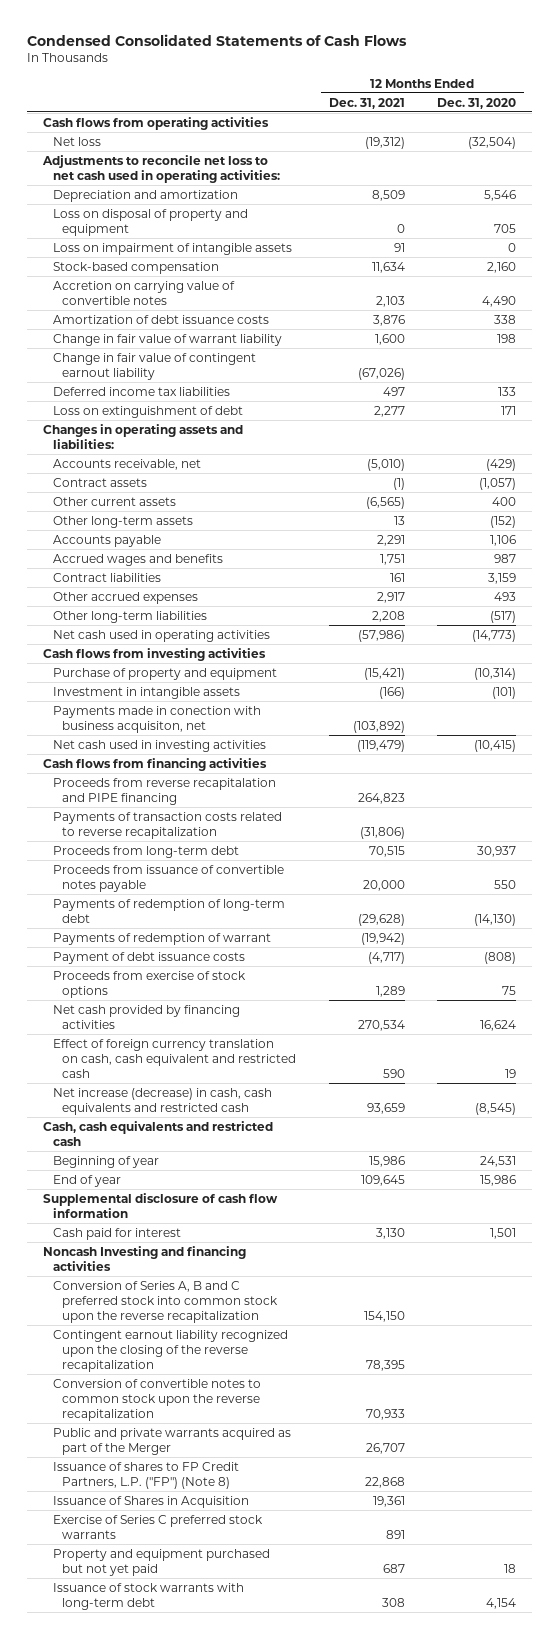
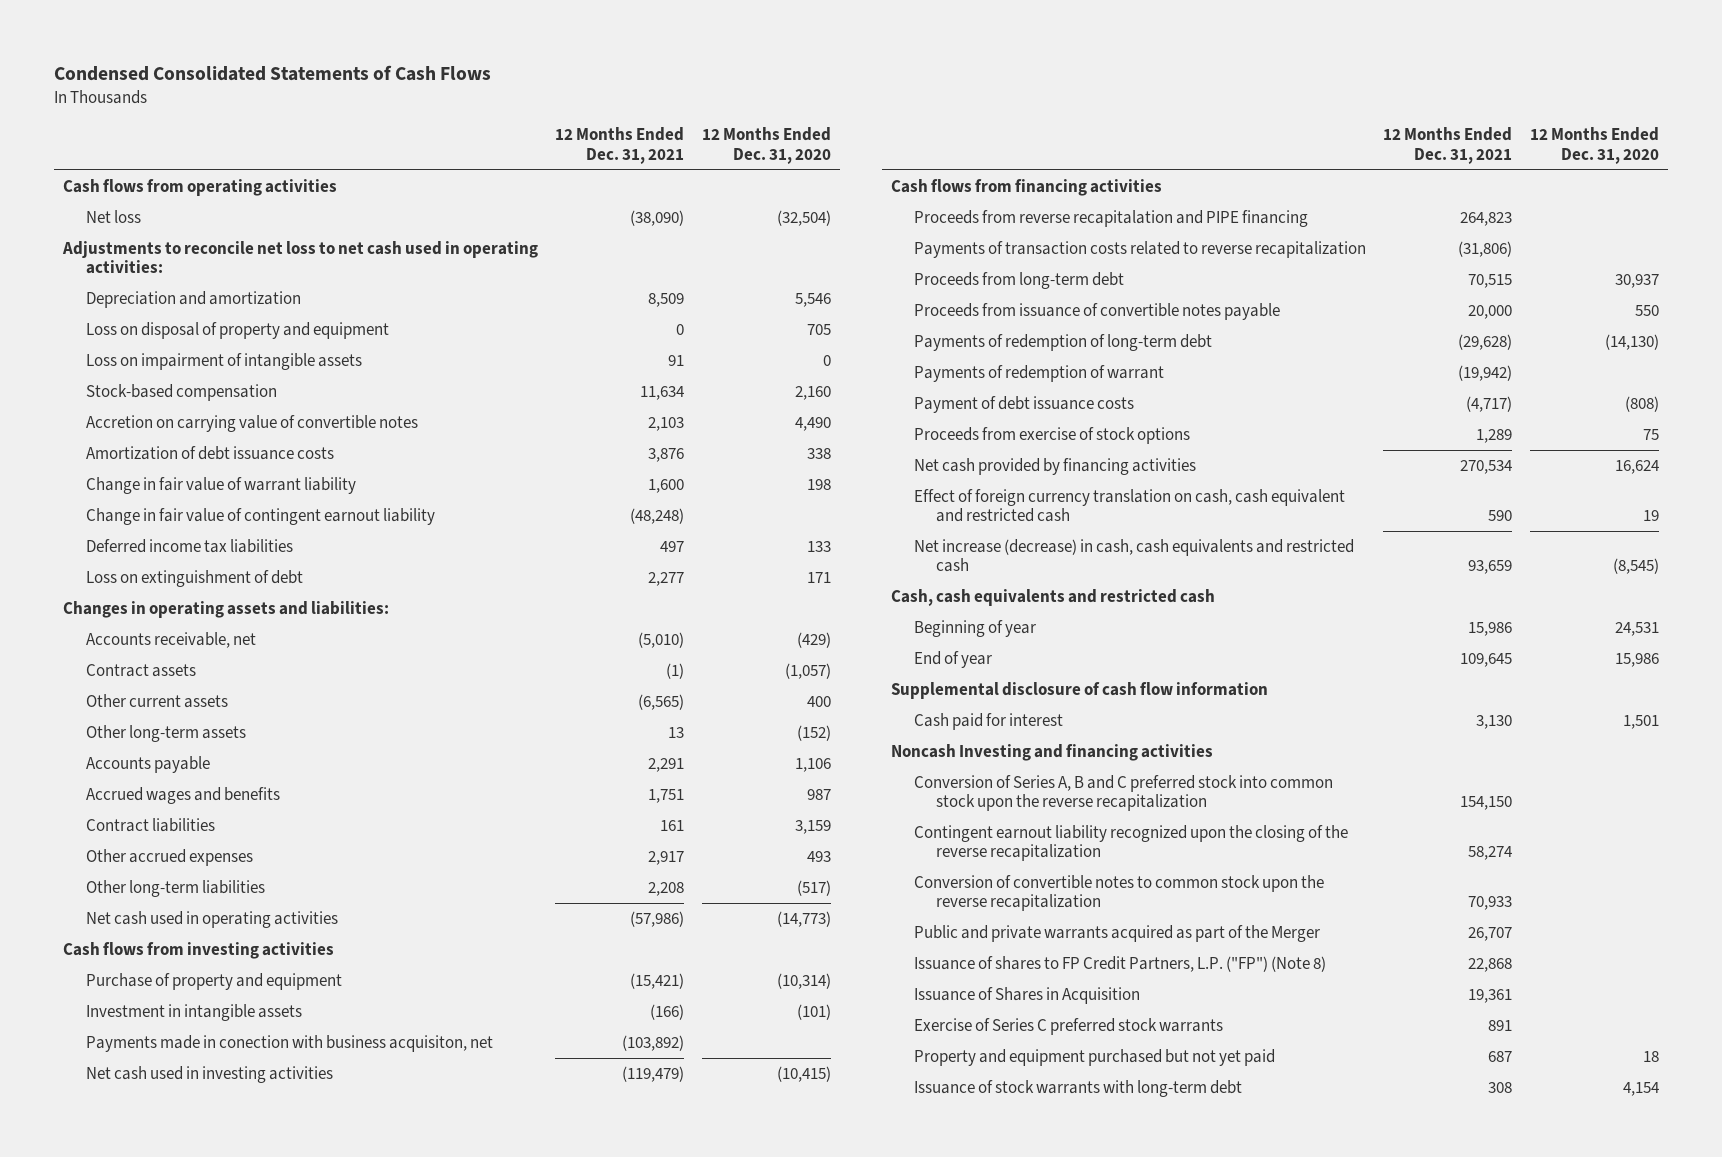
[364,136,405,149] (19,312) -> [630,209,685,226] (38,090)
[357,367,405,380] (67,026) -> [630,507,685,524] (48,248)
[365,1360,405,1372] 78,395 -> [1468,846,1513,861] 58,274

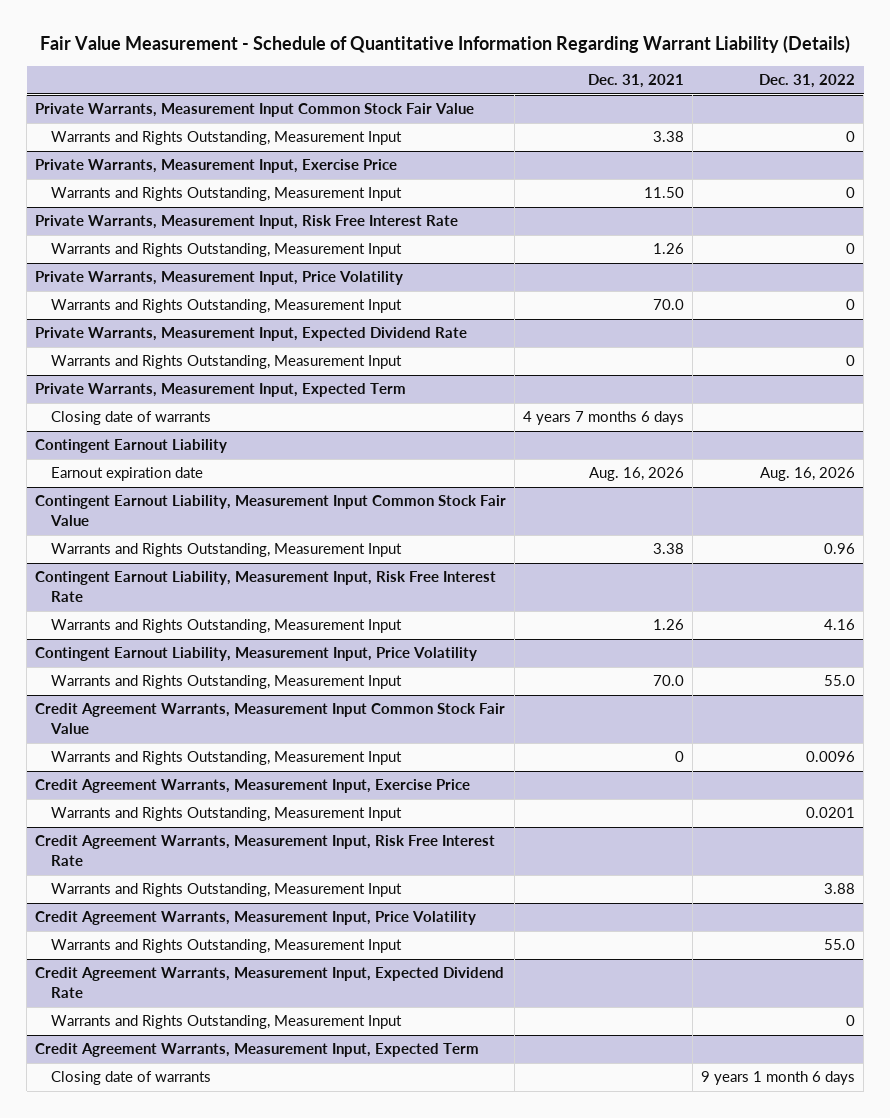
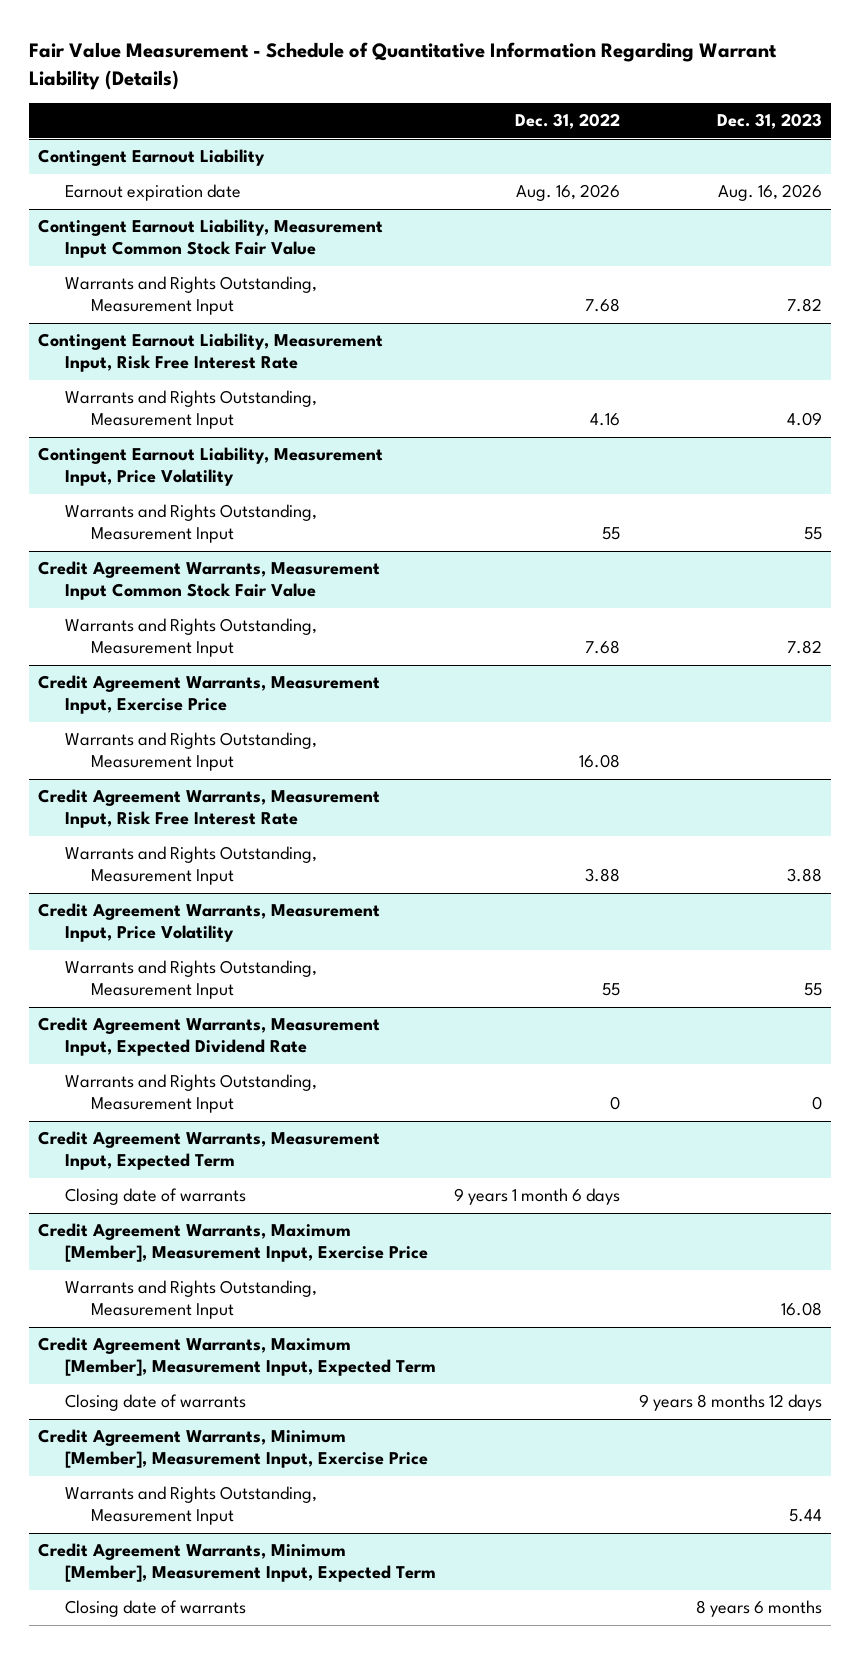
[588,74,685,89] Dec. 31, 2021 -> none
none -> [716,113,822,130] Dec. 31, 2023
[35,103,475,118] Private Warrants, Measurement Input Common Stock Fair Value -> none
[51,131,403,146] Warrants and Rights Outstanding, Measurement Input -> none
[35,159,398,174] Private Warrants, Measurement Input, Exercise Price -> none
[51,187,403,202] Warrants and Rights Outstanding, Measurement Input -> none
[35,215,459,230] Private Warrants, Measurement Input, Risk Free Interest Rate -> none
[51,243,403,258] Warrants and Rights Outstanding, Measurement Input -> none
[35,271,404,286] Private Warrants, Measurement Input, Price Volatility -> none
[51,299,403,314] Warrants and Rights Outstanding, Measurement Input -> none
[35,327,468,342] Private Warrants, Measurement Input, Expected Dividend Rate -> none
[51,355,403,370] Warrants and Rights Outstanding, Measurement Input -> none
[35,383,407,398] Private Warrants, Measurement Input, Expected Term -> none
[51,411,212,426] Closing date of warrants -> none
[824,543,856,555] 0.96 -> [585,298,621,313] 7.68
[824,675,856,687] 55.0 -> [602,527,621,541] 55
[806,751,856,763] 0.0096 -> [585,640,621,655] 7.68
[806,807,856,819] 0.0201 -> [579,754,621,769] 16.08
[824,939,856,951] 55.0 -> [602,983,621,997] 55
none -> [38,1223,428,1263] Credit Agreement Warrants, Maximum [Member], Measurement Input, Exercise Price
none -> [64,1280,317,1320] Warrants and Rights Outstanding, Measurement Input
none -> [38,1337,436,1377] Credit Agreement Warrants, Maximum [Member], Measurement Input, Expected Term
none -> [64,1394,246,1412] Closing date of warrants
none -> [38,1429,428,1469] Credit Agreement Warrants, Minimum [Member], Measurement Input, Exercise Price
none -> [64,1486,317,1526] Warrants and Rights Outstanding, Measurement Input
none -> [38,1543,436,1583] Credit Agreement Warrants, Minimum [Member], Measurement Input, Expected Term
none -> [64,1600,246,1618] Closing date of warrants

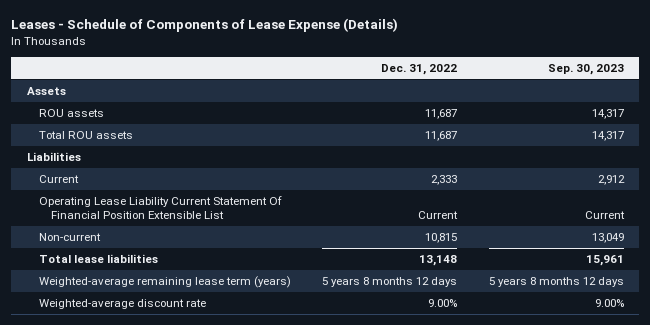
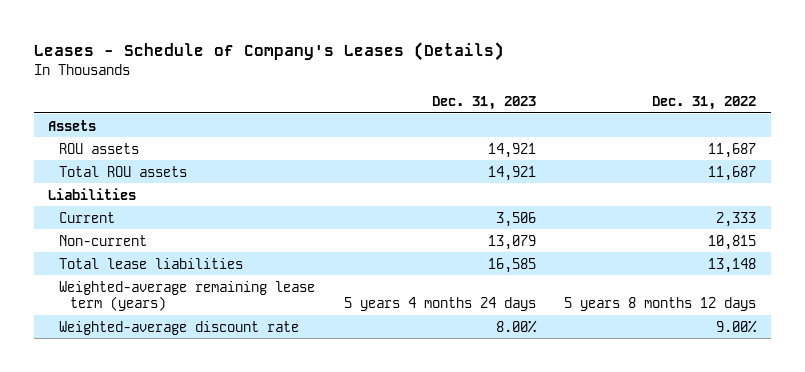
[11,18,399,33] Leases - Schedule of Components of Lease Expense (Details) -> [34,42,505,62] Leases - Schedule of Company's Leases (Details)
[547,63,624,75] Sep. 30, 2023 -> none
none -> [431,95,536,110] Dec. 31, 2023
[38,196,282,220] Operating Lease Liability Current Statement Of Financial Position Extensible List -> none

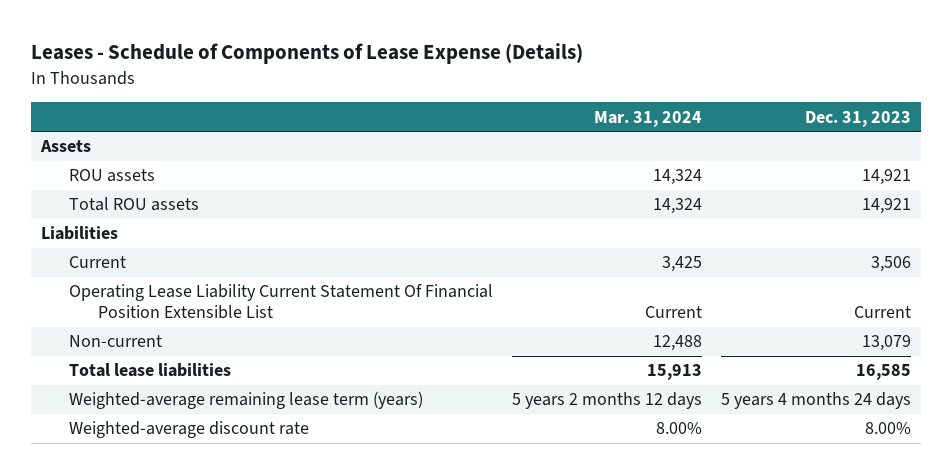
[34,42,505,62] Leases - Schedule of Company's Leases (Details) -> [31,43,584,65] Leases - Schedule of Components of Lease Expense (Details)
[652,95,757,110] Dec. 31, 2022 -> none
none -> [594,110,703,127] Mar. 31, 2024
none -> [69,284,494,320] Operating Lease Liability Current Statement Of Financial Position Extensible List

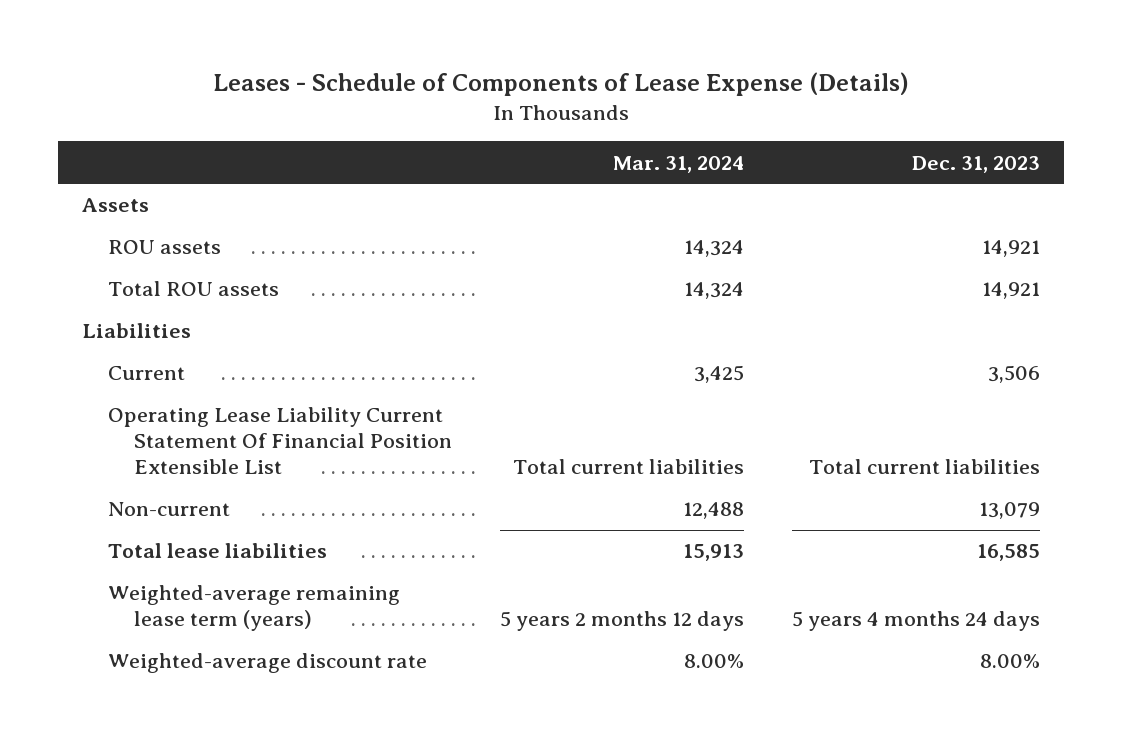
[645,306,703,319] Current -> [512,459,744,475] Total current liabilities
[854,306,912,319] Current -> [808,459,1040,475] Total current liabilities

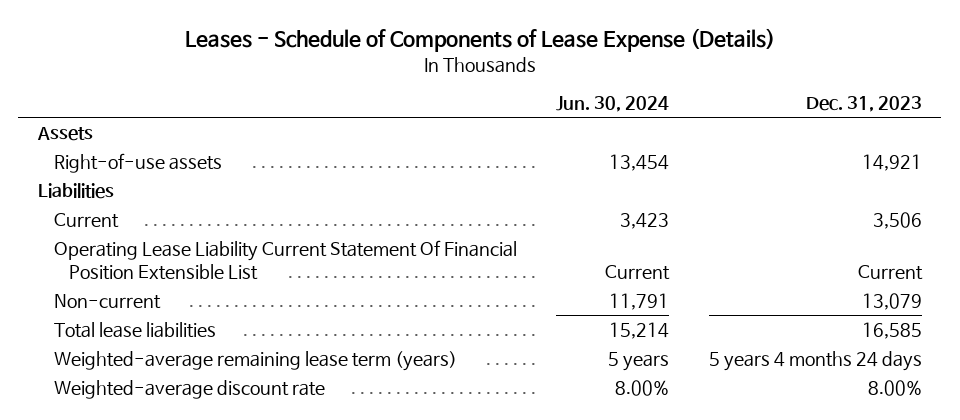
[612,155,744,173] Mar. 31, 2024 -> none
none -> [556,96,670,113] Jun. 30, 2024
[107,281,279,297] Total ROU assets -> none
[107,240,221,255] ROU assets -> [53,152,222,173] Right-of-use assets
[808,459,1040,475] Total current liabilities -> [857,265,923,281] Current

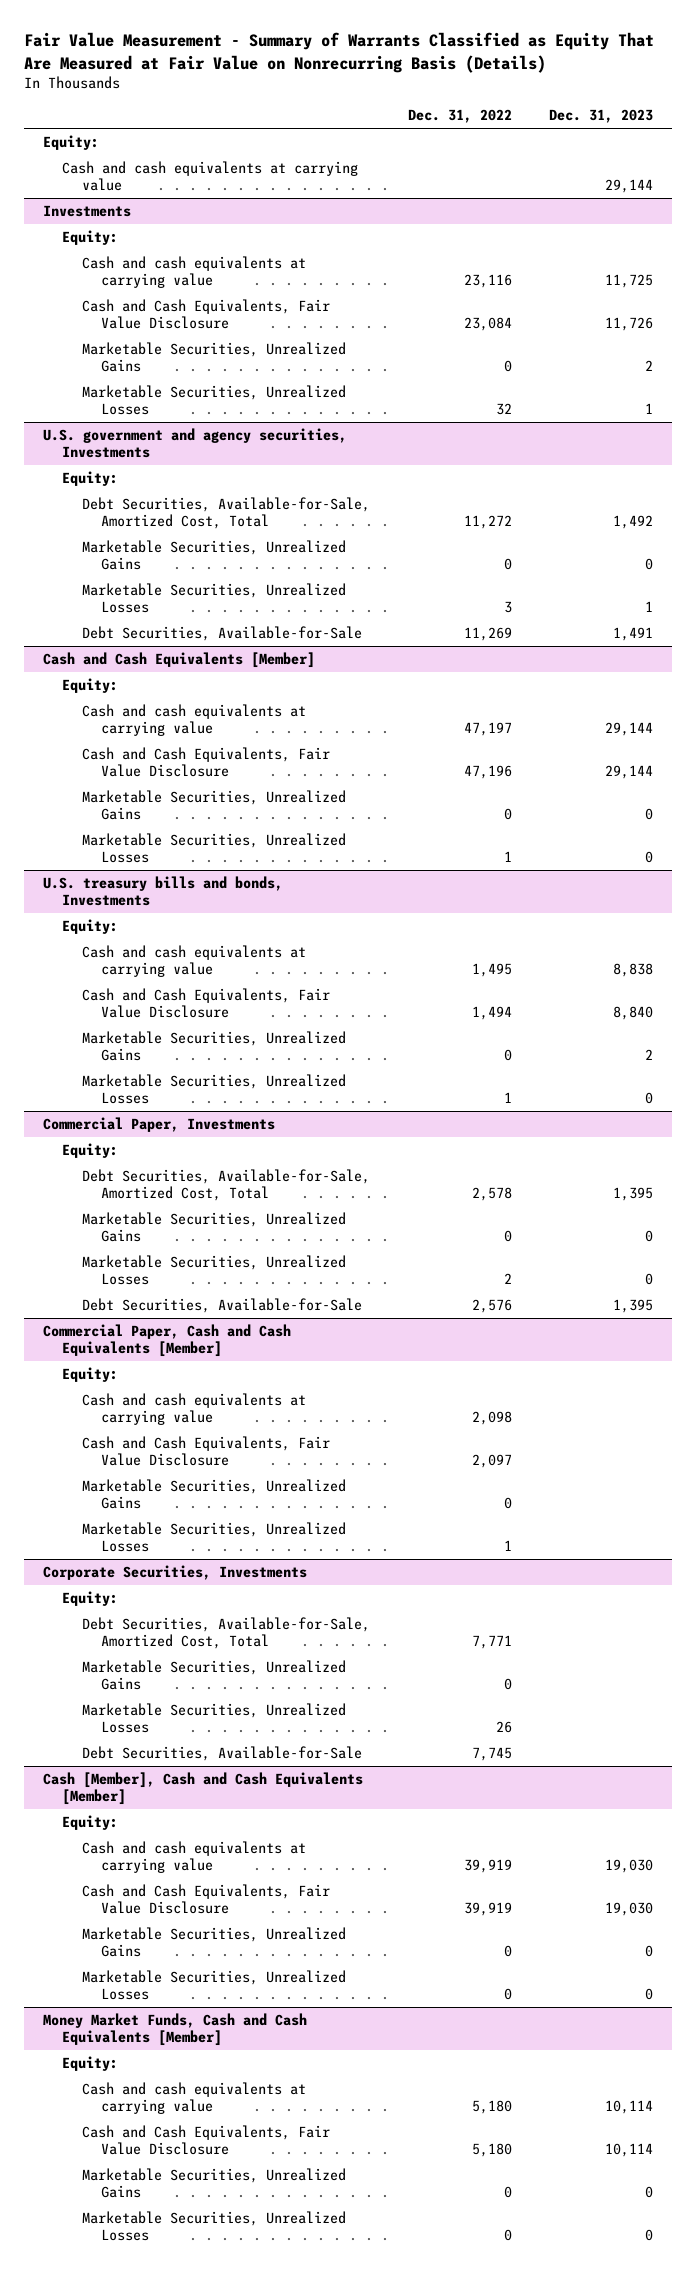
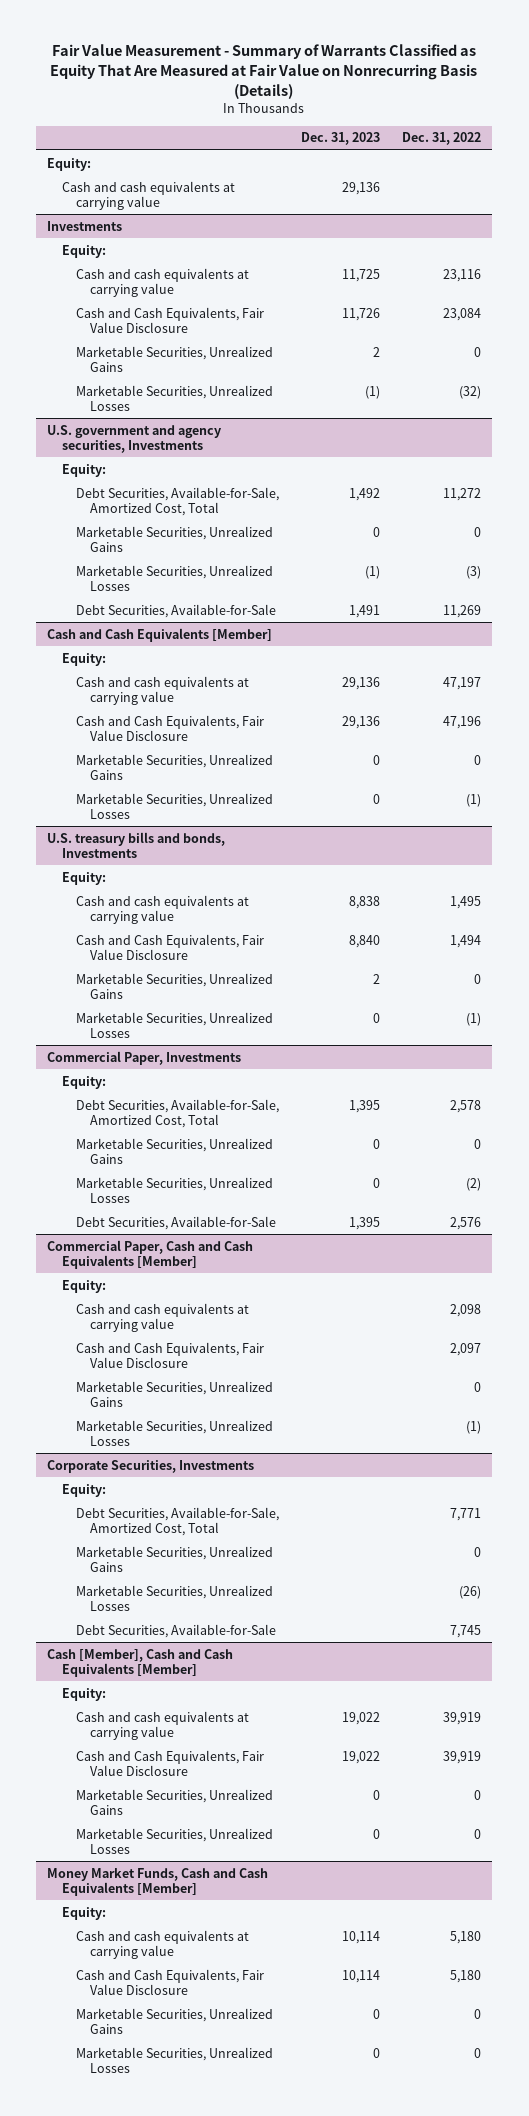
[605,179,654,194] 29,144 -> [342,181,381,195] 29,136
[495,403,512,416] 32 -> [459,385,482,399] (32)
[645,403,654,415] 1 -> [365,385,381,399] (1)
[503,601,512,614] 3 -> [466,565,482,579] (3)
[645,601,654,613] 1 -> [365,565,381,579] (1)
[605,722,654,737] 29,144 -> [342,676,381,690] 29,136
[605,765,654,780] 29,144 -> [342,715,381,729] 29,136
[503,851,512,863] 1 -> [466,793,482,807] (1)
[503,1092,512,1104] 1 -> [466,1012,482,1026] (1)
[503,1273,512,1285] 2 -> [466,1177,482,1191] (2)
[503,1540,512,1552] 1 -> [466,1420,482,1434] (1)
[495,1721,512,1734] 26 -> [459,1585,482,1599] (26)
[605,1859,654,1874] 19,030 -> [342,1711,381,1725] 19,022
[605,1902,654,1917] 19,030 -> [342,1750,381,1764] 19,022

